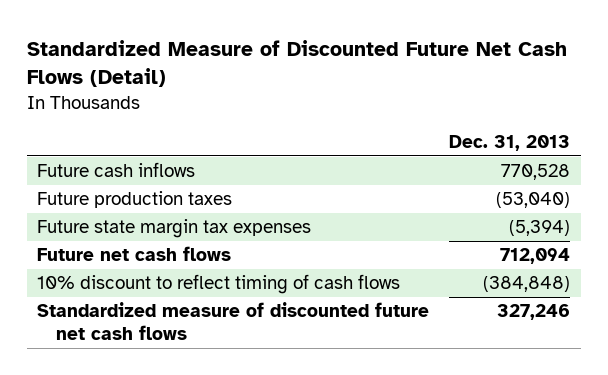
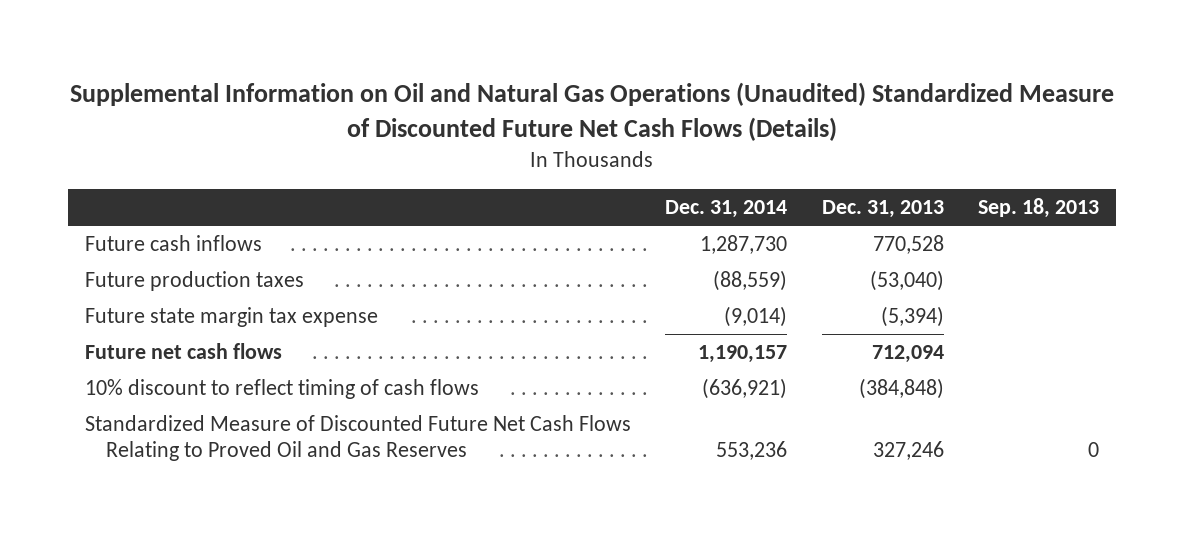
[27,39,568,88] Standardized Measure of Discounted Future Net Cash Flows (Detail) -> [69,82,1114,141] Supplemental Information on Oil and Natural Gas Operations (Unaudited) Standardized Measure of Discounted Future Net Cash Flows (Details)
none -> [665,200,788,219] Dec. 31, 2014
none -> [977,198,1099,219] Sep. 18, 2013
[37,219,312,239] Future state margin tax expenses -> [85,307,379,328] Future state margin tax expense
[37,302,430,340] Standardized measure of discounted future net cash flows -> [85,415,632,462] Standardized Measure of Discounted Future Net Cash Flows Relating to Proved Oil and Gas Reserves

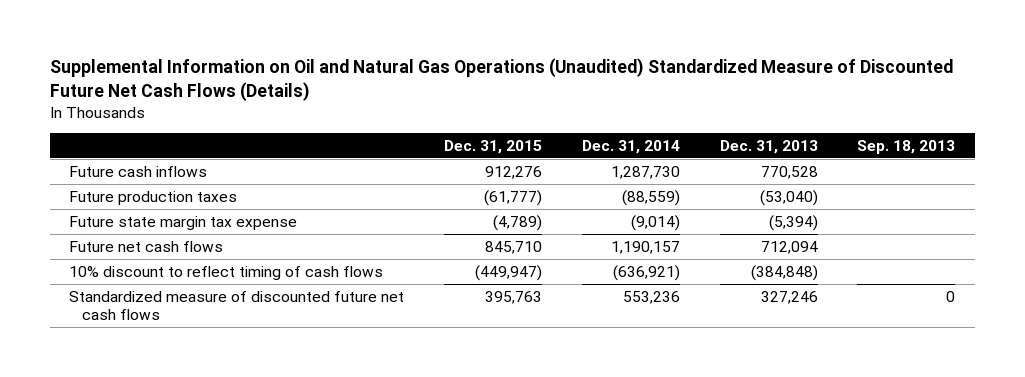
none -> [444,139,543,154] Dec. 31, 2015
[85,415,632,462] Standardized Measure of Discounted Future Net Cash Flows Relating to Proved Oil and Gas Reserves -> [69,290,405,321] Standardized measure of discounted future net cash flows

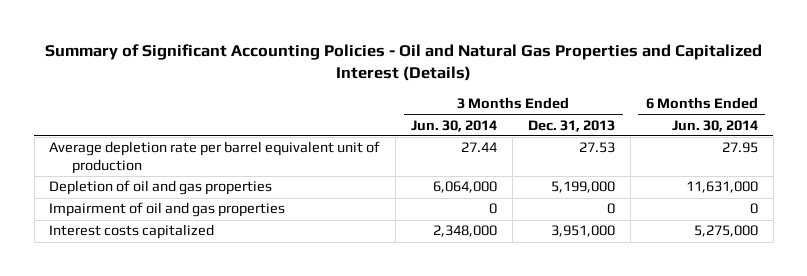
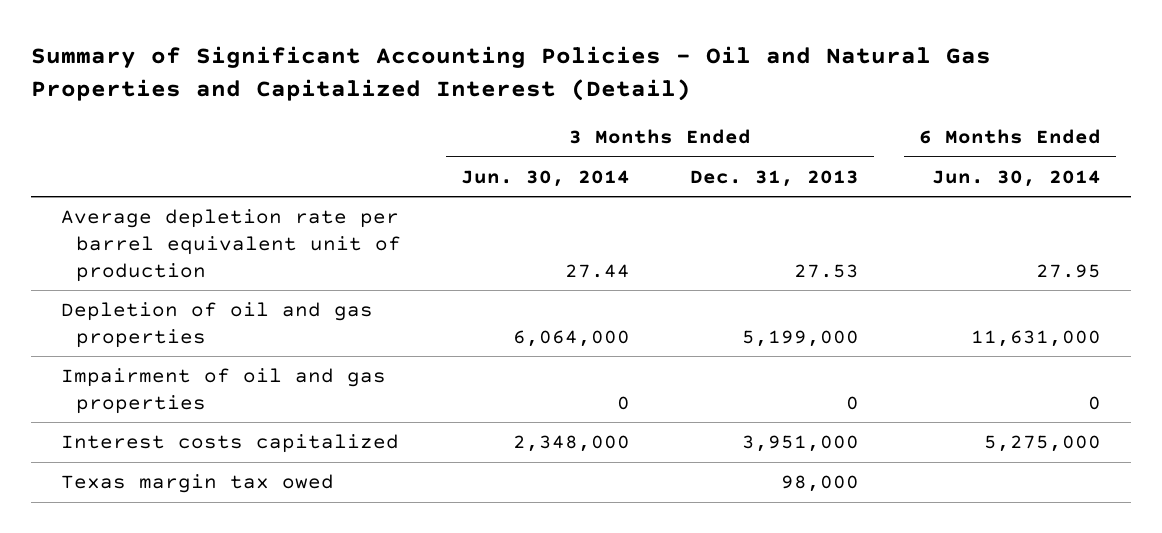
[44,44,762,82] Summary of Significant Accounting Policies - Oil and Natural Gas Properties and Capitalized Interest (Details) -> [30,46,991,102] Summary of Significant Accounting Policies - Oil and Natural Gas Properties and Capitalized Interest (Detail)
none -> [60,474,334,494] Texas margin tax owed

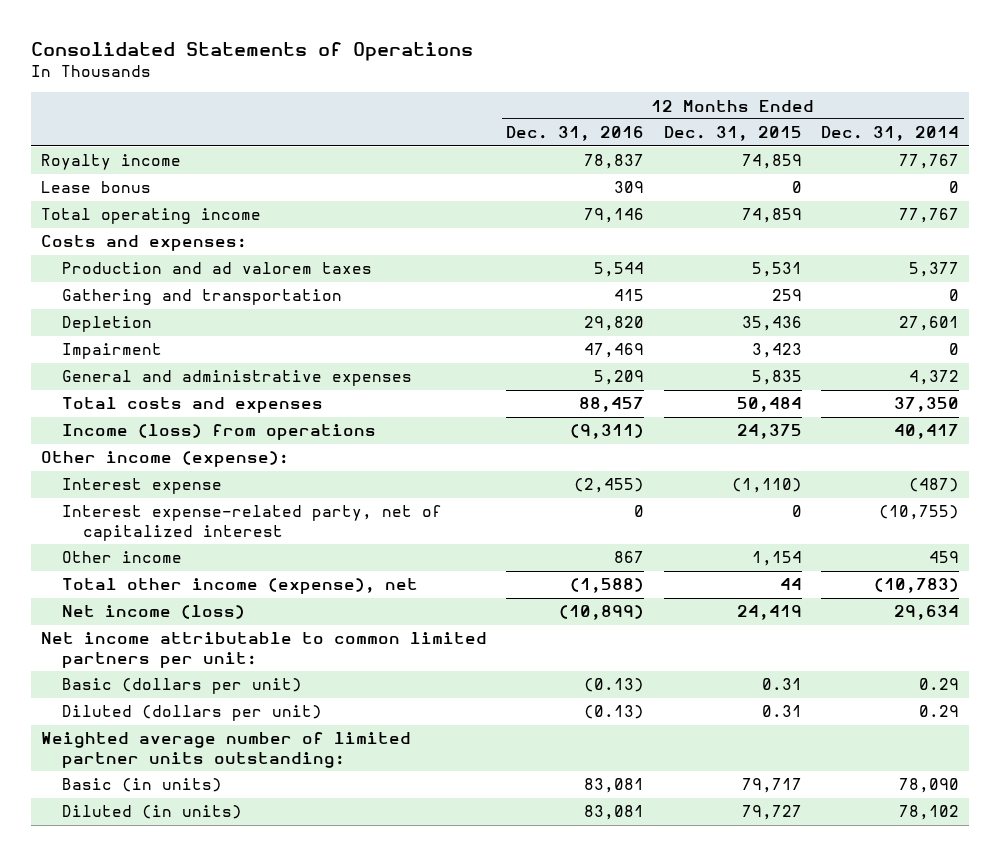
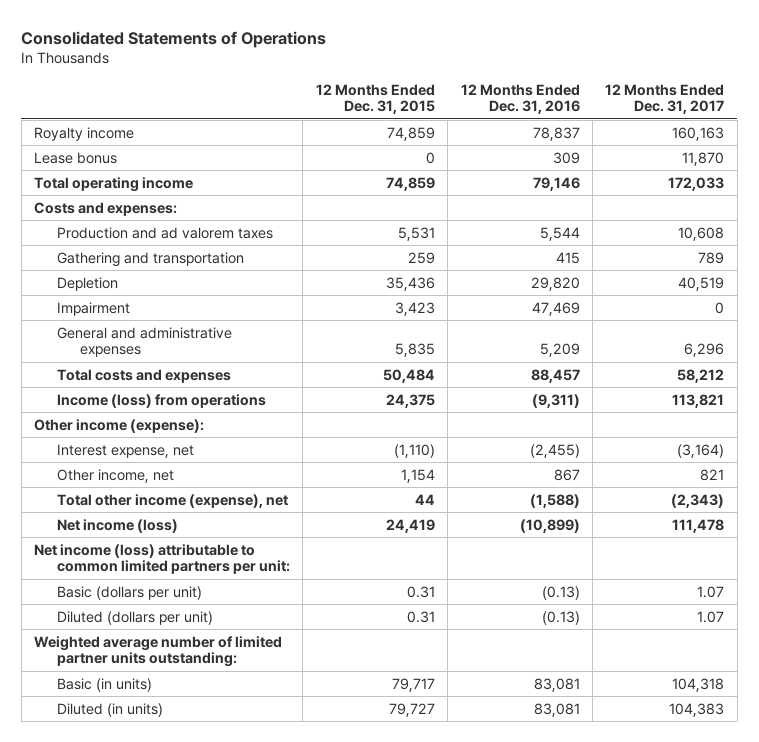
[821,126,960,142] Dec. 31, 2014 -> none
none -> [605,83,725,115] 12 Months Ended Dec. 31, 2017
[62,505,443,541] Interest expense-related party, net of capitalized interest -> none
[62,478,223,495] Interest expense -> [57,443,195,458] Interest expense, net
[62,551,183,564] Other income -> [57,468,175,483] Other income, net
[41,632,488,668] Net income attributable to common limited partners per unit: -> [34,543,291,575] Net income (loss) attributable to common limited partners per unit:

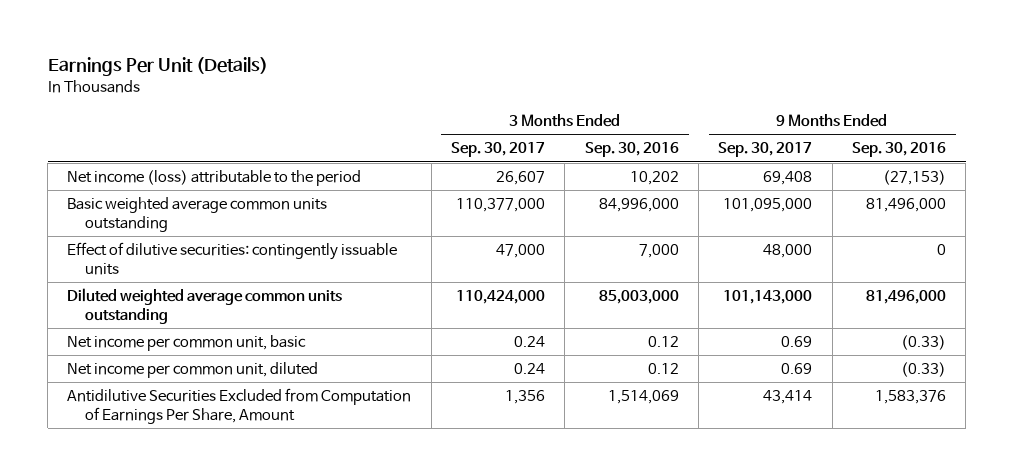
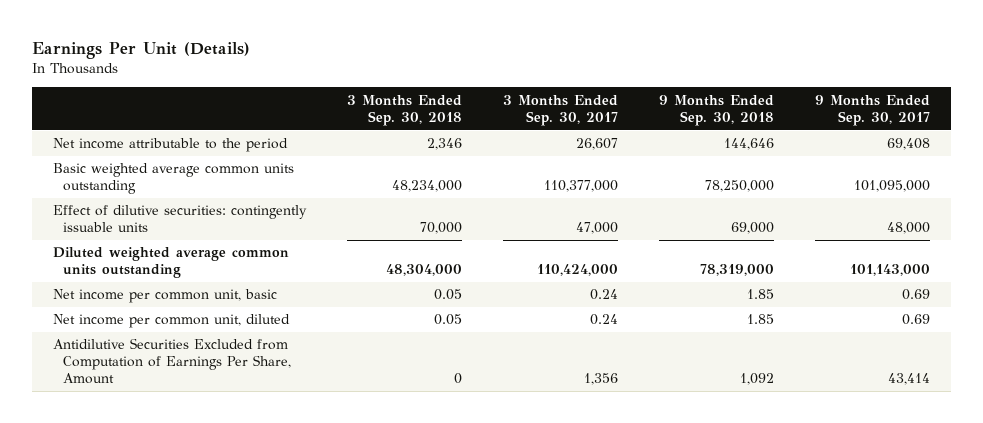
[584,142,679,158] Sep. 30, 2016 -> none
[852,142,947,158] Sep. 30, 2016 -> none
none -> [347,94,463,126] 3 Months Ended Sep. 30, 2018
none -> [659,94,775,126] 9 Months Ended Sep. 30, 2018
[67,170,362,187] Net income (loss) attributable to the period -> [52,138,288,153] Net income attributable to the period

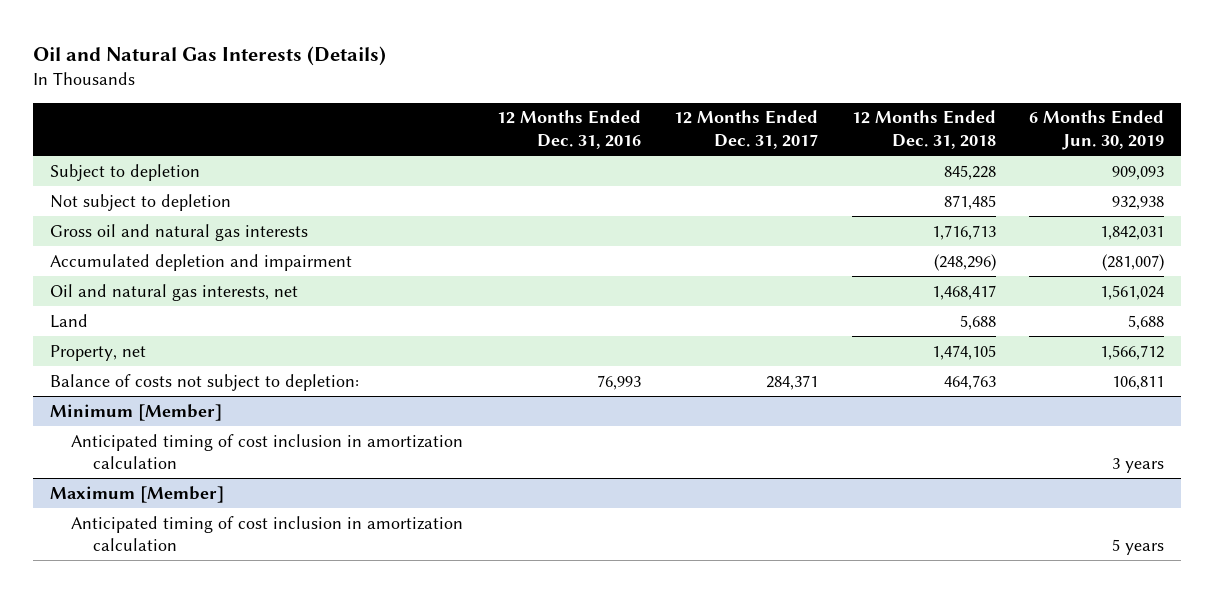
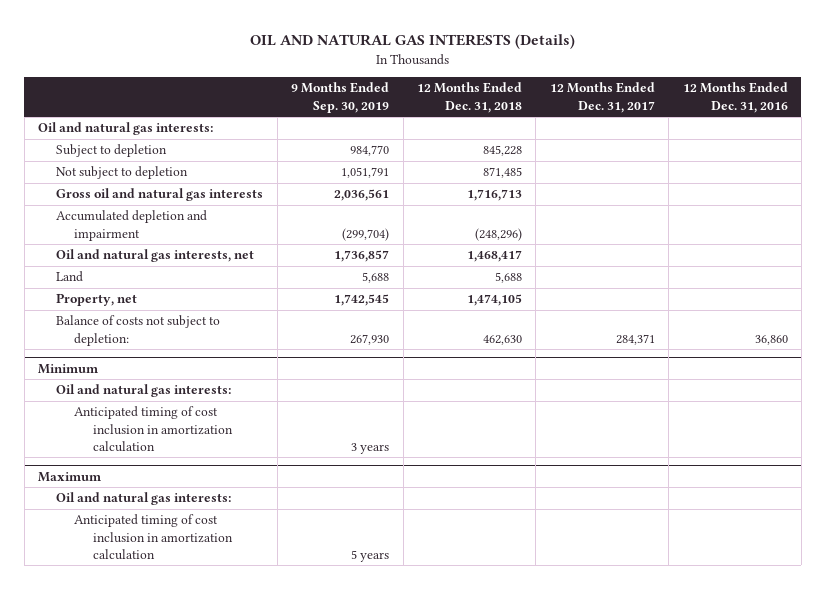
[33,45,387,66] Oil and Natural Gas Interests (Details) -> [249,34,575,50] OIL AND NATURAL GAS INTERESTS (Details)
[1029,110,1165,150] 6 Months Ended Jun. 30, 2019 -> none
none -> [291,82,390,113] 9 Months Ended Sep. 30, 2019
none -> [38,122,214,136] Oil and natural gas interests:
[596,374,641,390] 76,993 -> [754,334,788,345] 36,860
[943,374,996,390] 464,763 -> [482,334,522,345] 462,630
[49,403,222,421] Minimum [Member] -> [38,363,100,374] Minimum
none -> [56,384,232,398] Oil and natural gas interests:
[49,485,224,503] Maximum [Member] -> [38,471,103,482] Maximum
none -> [56,492,232,506] Oil and natural gas interests:

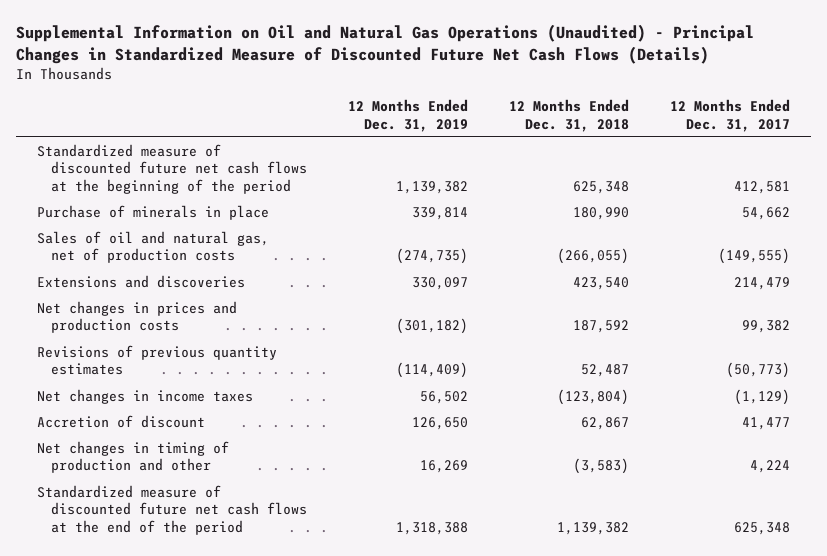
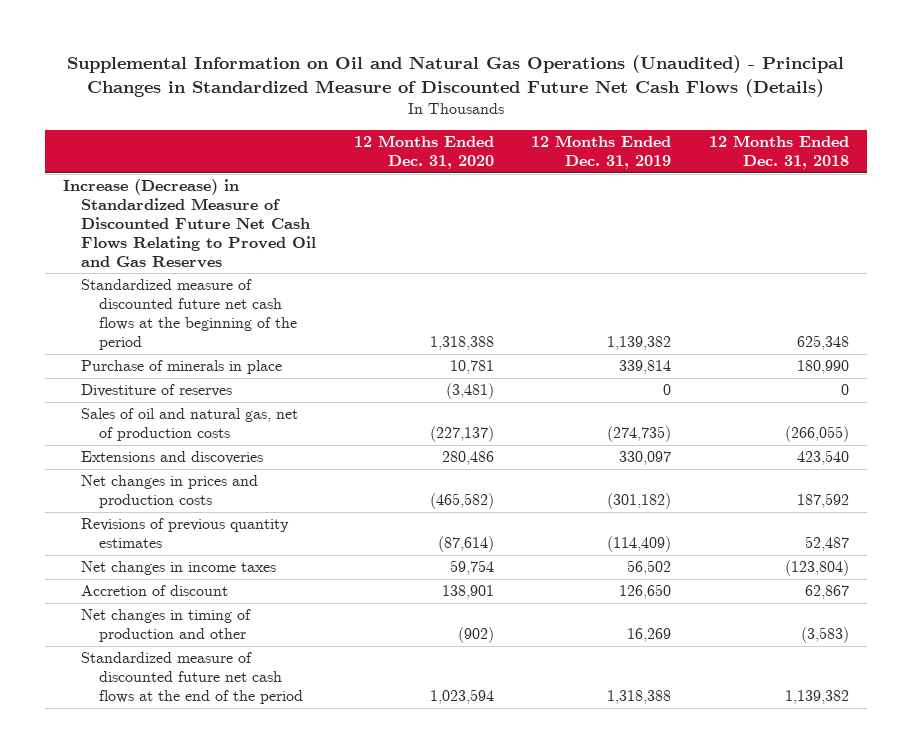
[670,99,791,132] 12 Months Ended Dec. 31, 2017 -> none
none -> [353,135,494,170] 12 Months Ended Dec. 31, 2020
none -> [63,179,317,268] Increase (Decrease) in Standardized Measure of Discounted Future Net Cash Flows Relating to Proved Oil and Gas Reserves
none -> [81,384,233,398] Divestiture of reserves

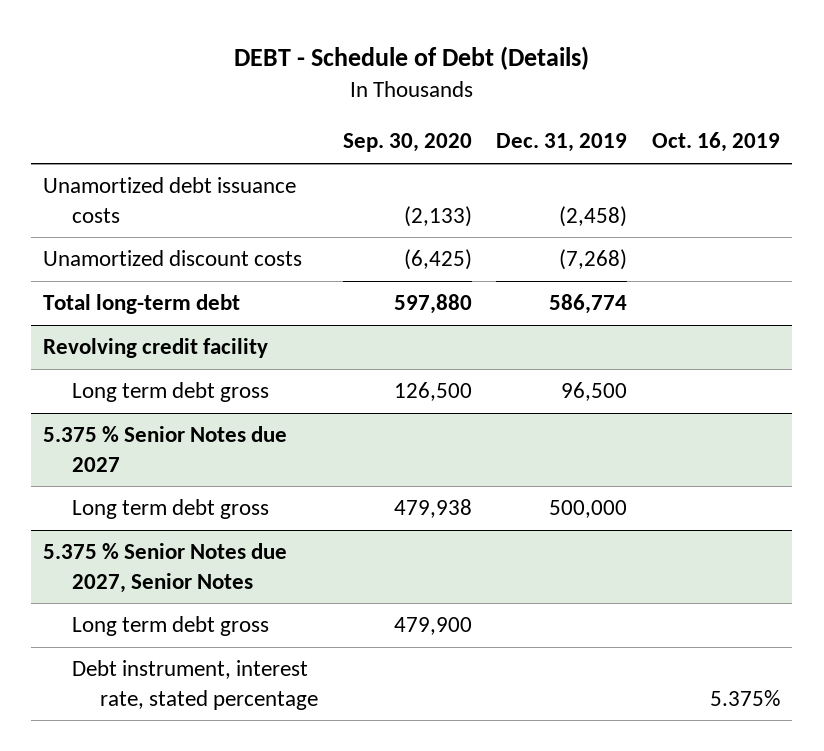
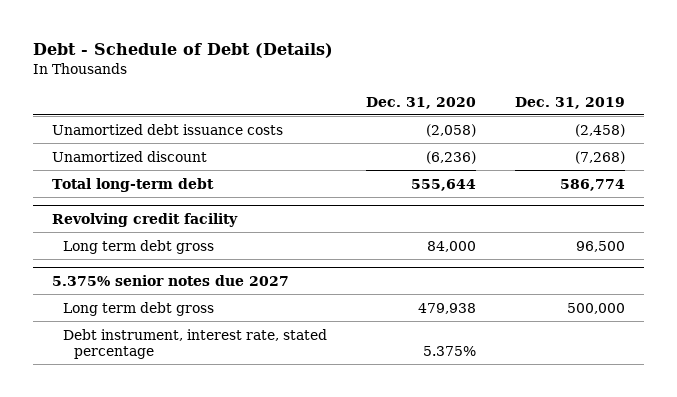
[233,46,589,71] DEBT - Schedule of Debt (Details) -> [33,42,334,58] Debt - Schedule of Debt (Details)
[342,133,472,153] Sep. 30, 2020 -> none
[652,132,781,153] Oct. 16, 2019 -> none
none -> [366,96,477,109] Dec. 31, 2020
[43,250,303,267] Unamortized discount costs -> [52,150,208,162] Unamortized discount
[43,426,288,472] 5.375 % Senior Notes due 2027 -> [52,274,290,286] 5.375% senior notes due 2027
[43,543,288,593] 5.375 % Senior Notes due 2027, Senior Notes -> none
[71,616,269,637] Long term debt gross -> none

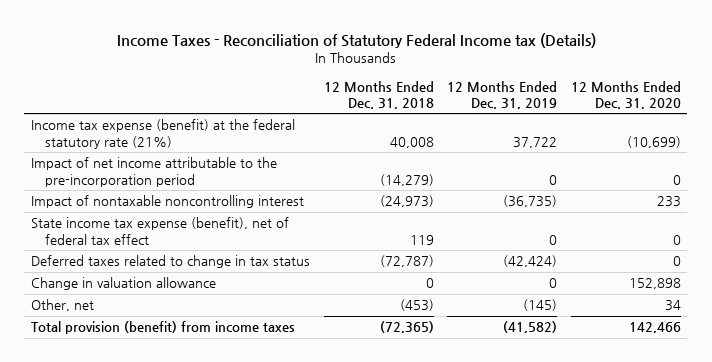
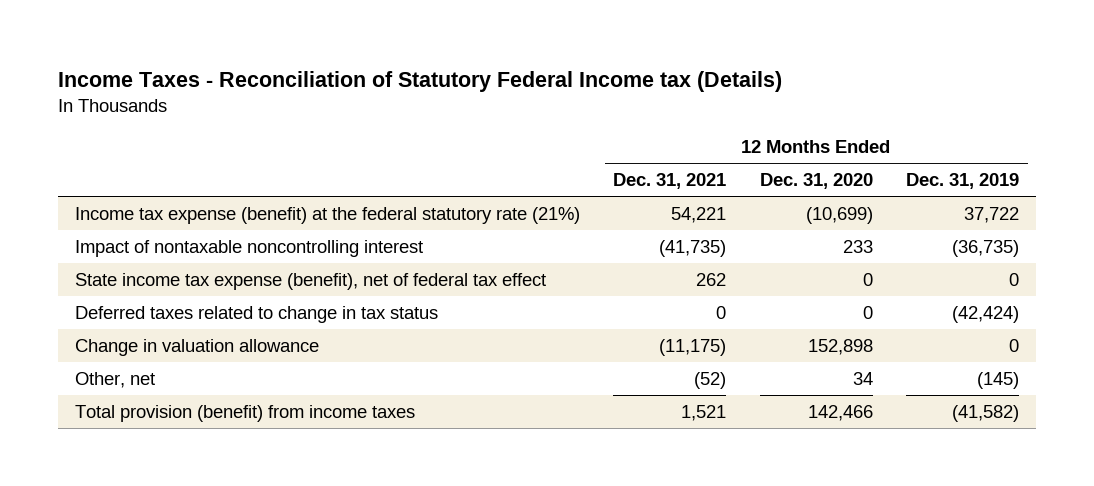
[323,80,434,110] 12 Months Ended Dec. 31, 2018 -> none
none -> [613,173,727,190] Dec. 31, 2021
[31,157,278,187] Impact of net income attributable to the pre-incorporation period -> none

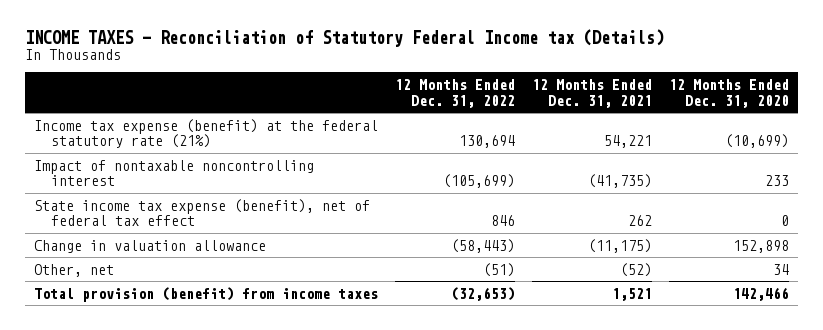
[58,71,783,93] Income Taxes - Reconciliation of Statutory Federal Income tax (Details) -> [25,28,665,47] INCOME TAXES - Reconciliation of Statutory Federal Income tax (Details)
[906,173,1020,190] Dec. 31, 2019 -> none
none -> [394,79,515,108] 12 Months Ended Dec. 31, 2022
[75,305,439,323] Deferred taxes related to change in tax status -> none

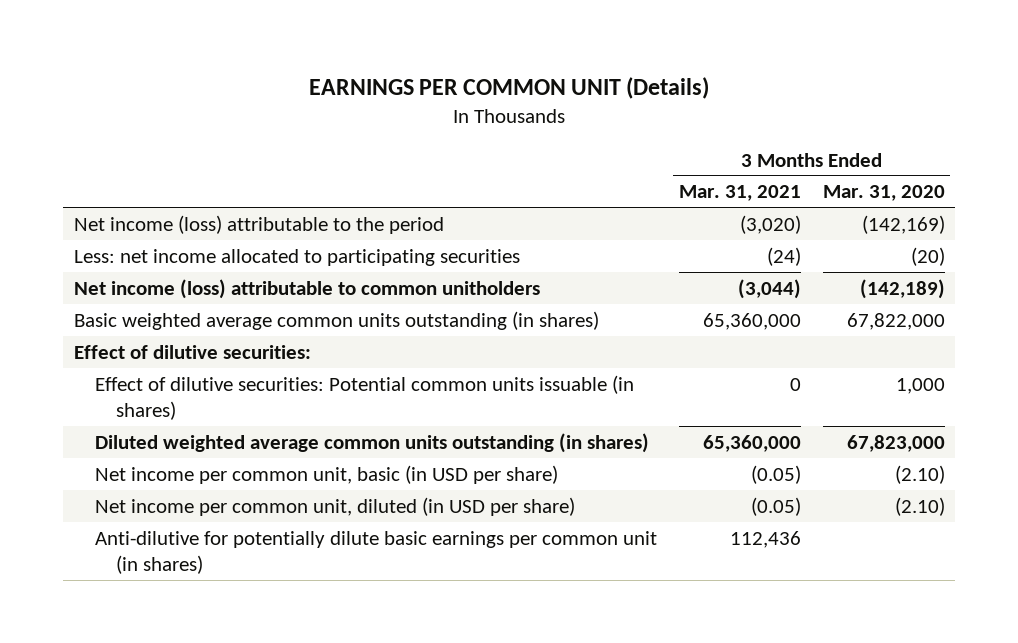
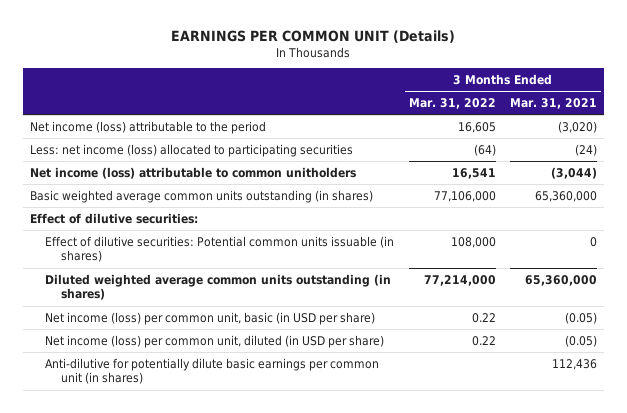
[822,185,945,202] Mar. 31, 2020 -> none
none -> [408,98,496,110] Mar. 31, 2022
[73,248,520,266] Less: net income allocated to participating securities -> [30,143,354,157] Less: net income (loss) allocated to participating securities
[94,464,558,484] Net income per common unit, basic (in USD per share) -> [45,311,376,325] Net income (loss) per common unit, basic (in USD per share)
[94,496,575,516] Net income per common unit, diluted (in USD per share) -> [45,334,385,348] Net income (loss) per common unit, diluted (in USD per share)

